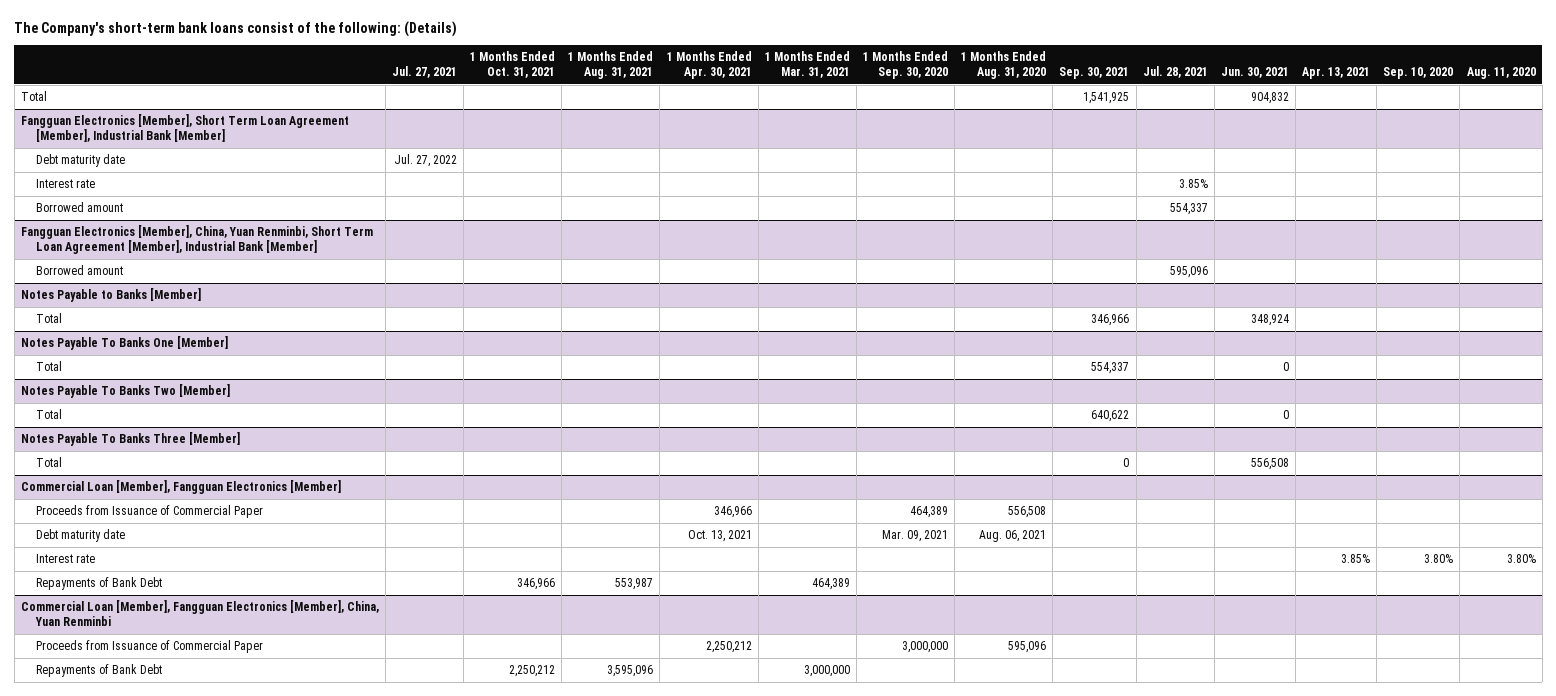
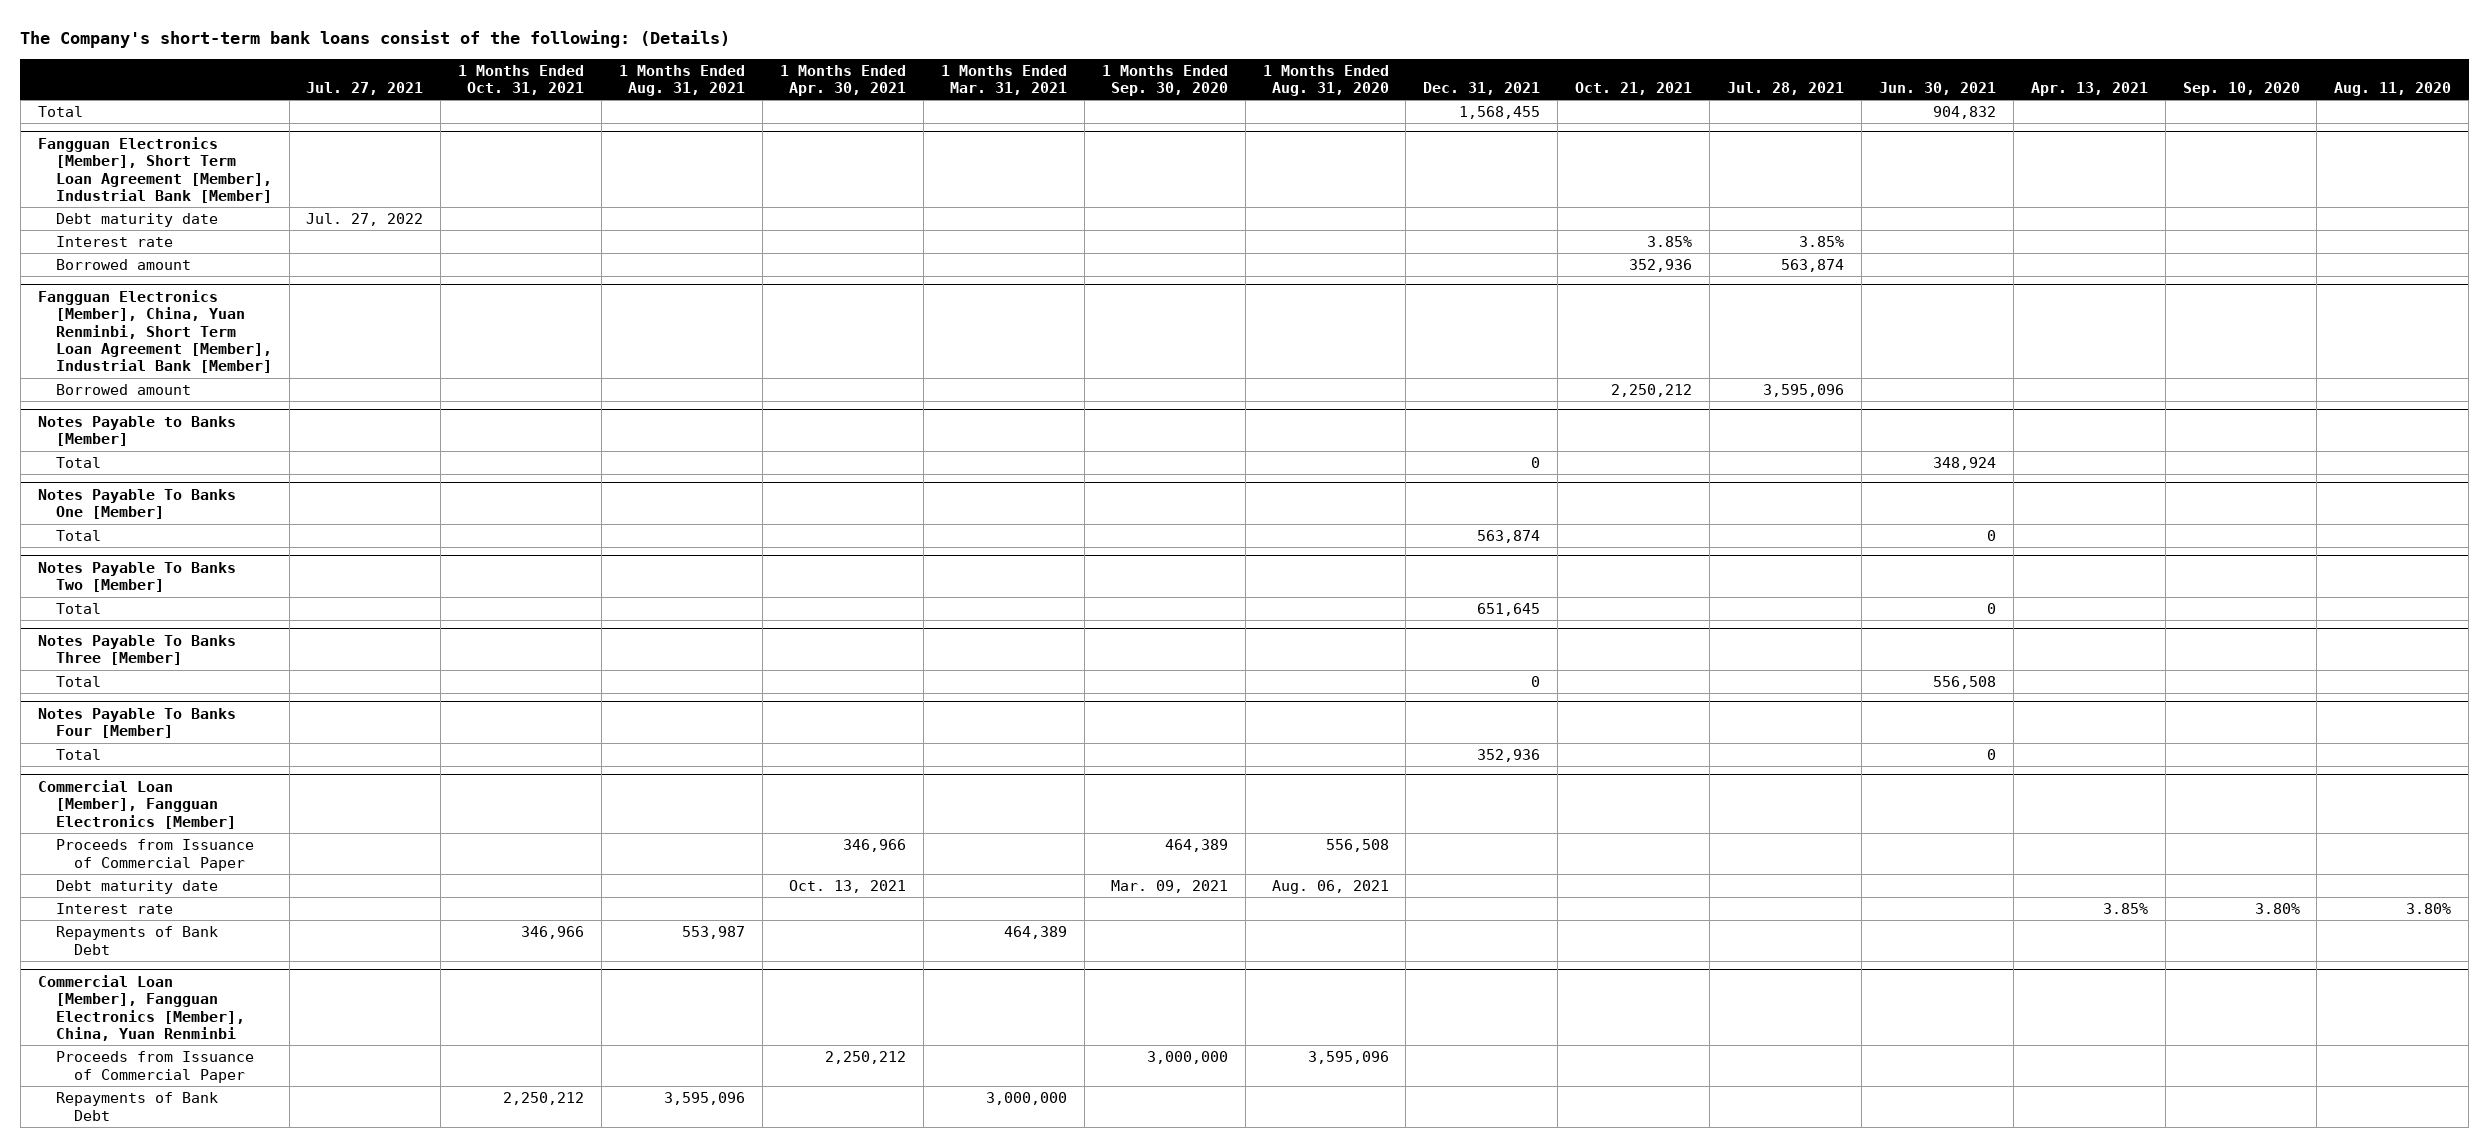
[1059,66,1130,79] Sep. 30, 2021 -> none
none -> [1423,82,1541,96] Dec. 31, 2021
none -> [1575,82,1693,96] Oct. 21, 2021
[1169,203,1208,216] 554,337 -> [1781,259,1845,273] 563,874
[1169,266,1208,279] 595,096 -> [1763,384,1845,398] 3,595,096
none -> [37,707,236,739] Notes Payable To Banks Four [Member]
none -> [55,749,101,761] Total
[1008,641,1047,654] 595,096 -> [1307,1051,1389,1065] 3,595,096

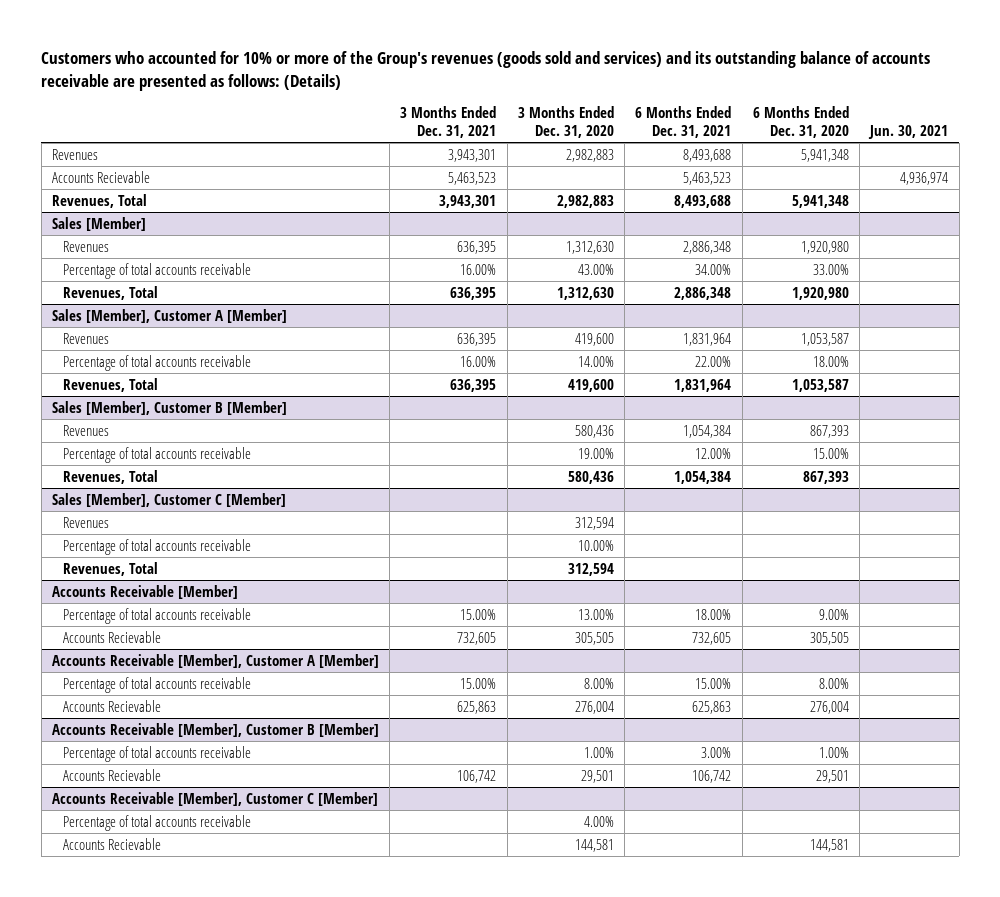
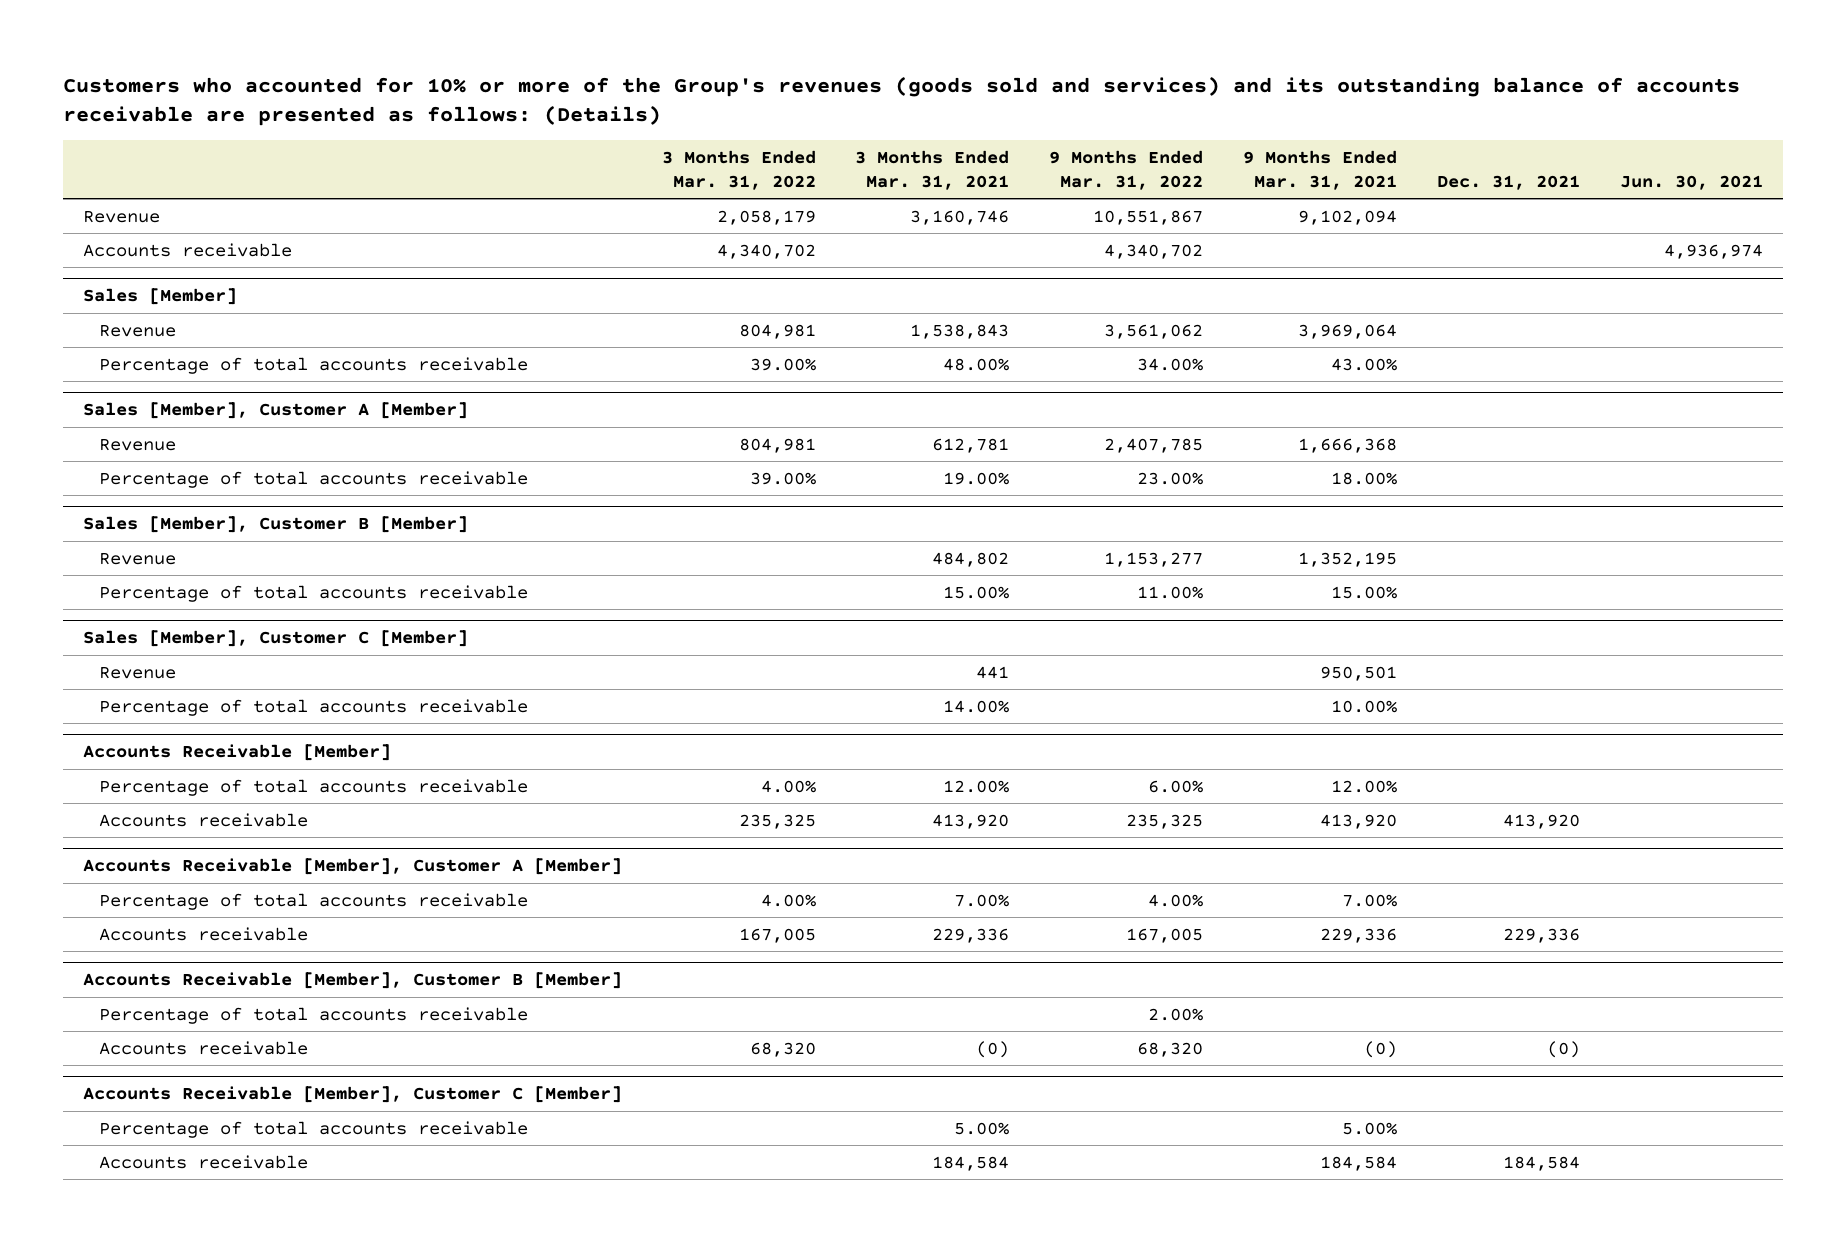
[400,106,497,138] 3 Months Ended Dec. 31, 2021 -> none
[517,106,614,138] 3 Months Ended Dec. 31, 2020 -> none
[635,106,732,138] 6 Months Ended Dec. 31, 2021 -> none
[752,106,849,138] 6 Months Ended Dec. 31, 2020 -> none
none -> [661,150,816,190] 3 Months Ended Mar. 31, 2022
none -> [855,150,1010,190] 3 Months Ended Mar. 31, 2021
none -> [1049,150,1204,190] 9 Months Ended Mar. 31, 2022
none -> [1243,150,1398,190] 9 Months Ended Mar. 31, 2021
none -> [1437,174,1581,190] Dec. 31, 2021
[51,193,147,208] Revenues, Total -> none
[51,148,98,160] Revenues -> [82,210,160,223] Revenue
[51,170,150,183] Accounts Recievable -> [82,242,292,257] Accounts receivable
[62,240,109,252] Revenues -> [99,324,177,337] Revenue
[62,285,158,300] Revenues, Total -> none
[62,332,109,344] Revenues -> [99,438,177,451] Revenue
[62,377,158,392] Revenues, Total -> none
[62,424,109,436] Revenues -> [99,552,177,565] Revenue
[62,469,158,484] Revenues, Total -> none
[62,516,109,528] Revenues -> [99,666,177,679] Revenue
[62,561,158,576] Revenues, Total -> none
[62,630,161,643] Accounts Recievable -> [99,812,309,827] Accounts receivable
[62,699,161,712] Accounts Recievable -> [99,926,309,941] Accounts receivable
[62,768,161,781] Accounts Recievable -> [99,1040,309,1055] Accounts receivable
[62,837,161,850] Accounts Recievable -> [99,1154,309,1169] Accounts receivable

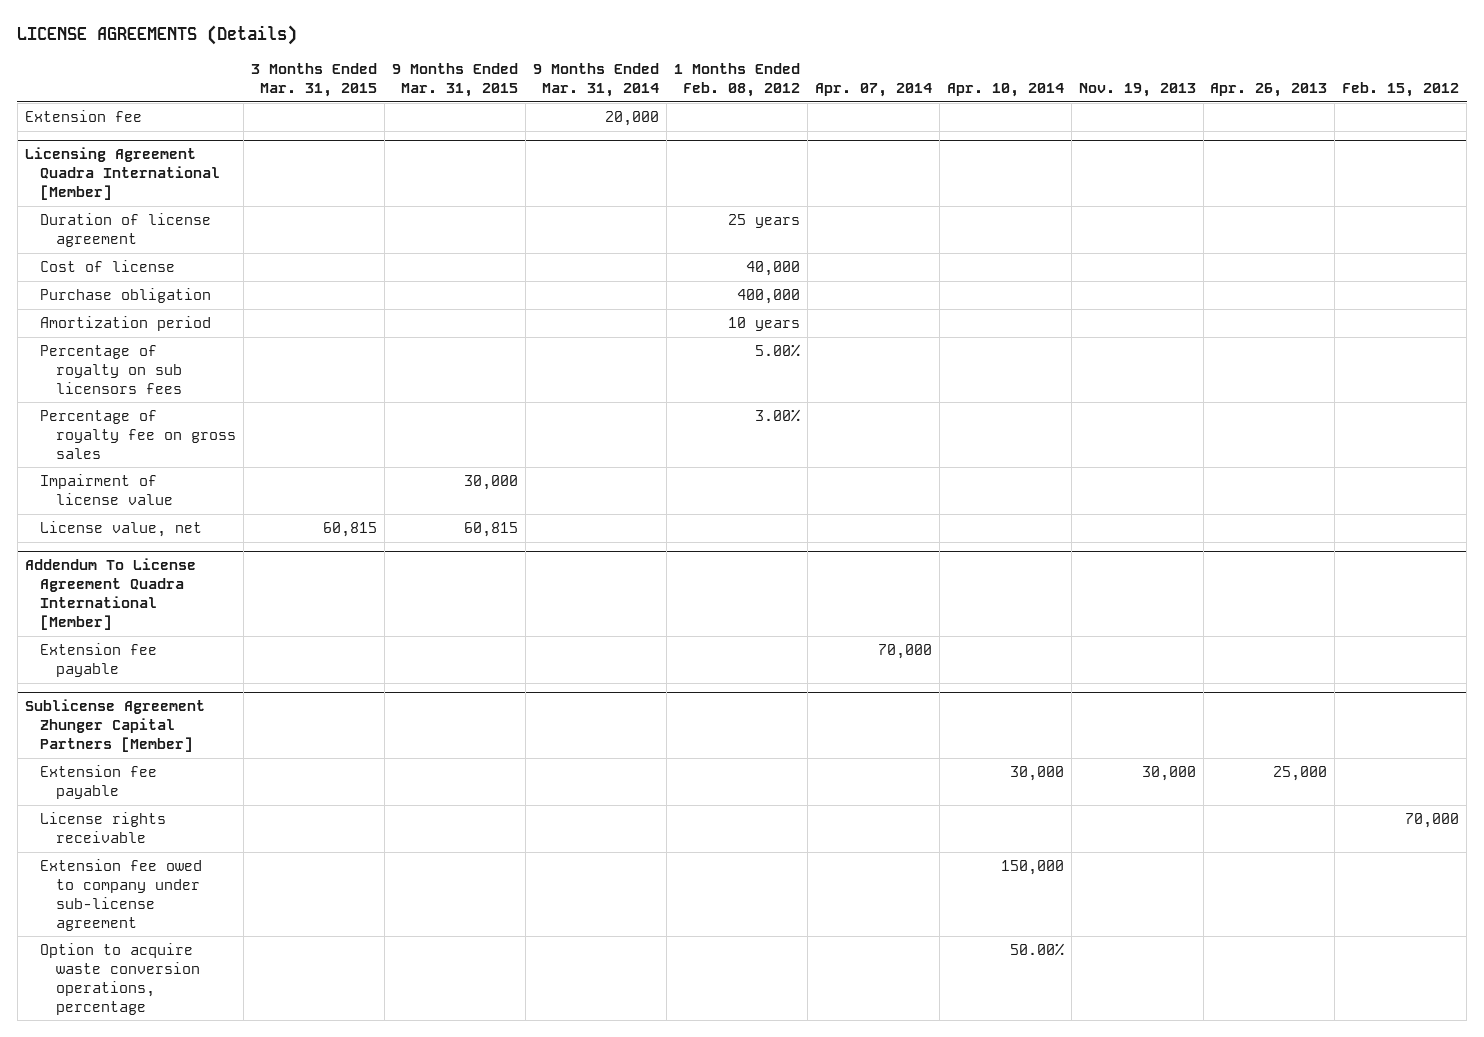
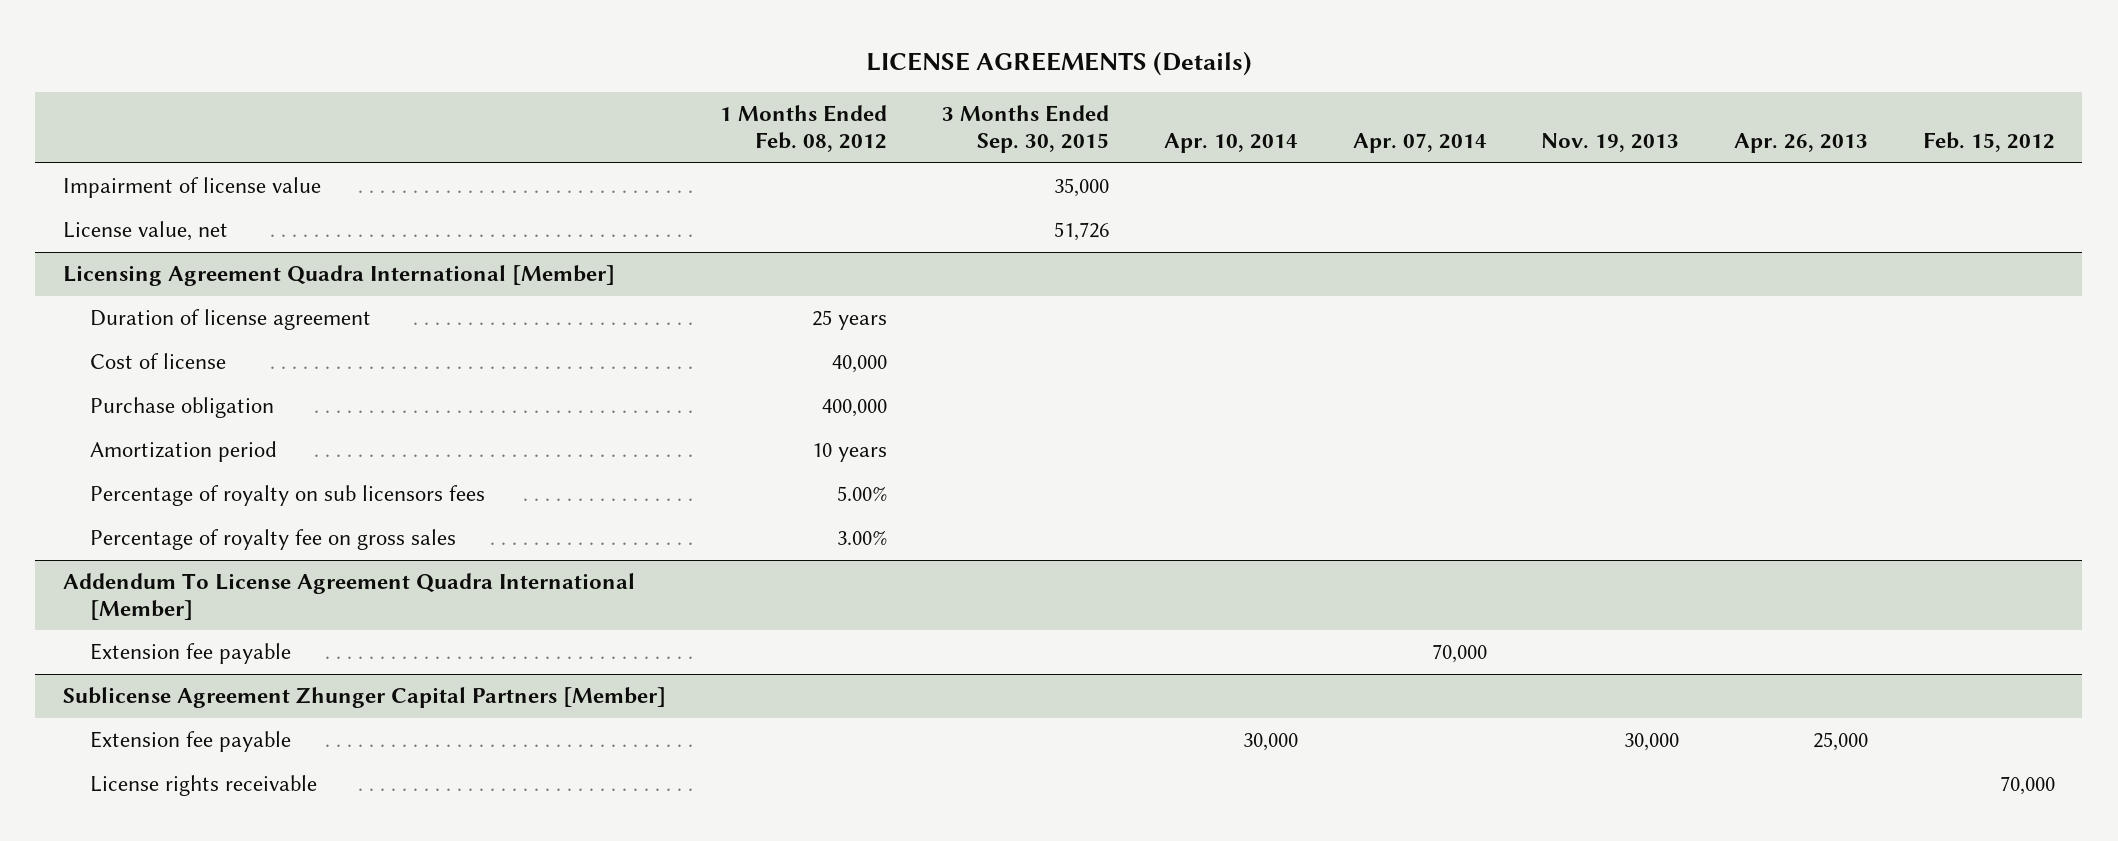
[251,63,378,98] 3 Months Ended Mar. 31, 2015 -> none
[392,63,519,98] 9 Months Ended Mar. 31, 2015 -> none
[533,63,660,98] 9 Months Ended Mar. 31, 2014 -> none
none -> [942,105,1110,153] 3 Months Ended Sep. 30, 2015
[24,110,142,123] Extension fee -> none
none -> [62,177,321,199] Impairment of license value
none -> [62,221,228,242] License value, net
[40,474,174,505] Impairment of license value -> none
[40,521,203,538] License value, net -> none
[40,859,203,931] Extension fee owed to company under sub-license agreement -> none
[40,943,201,1015] Option to acquire waste conversion operations, percentage -> none

